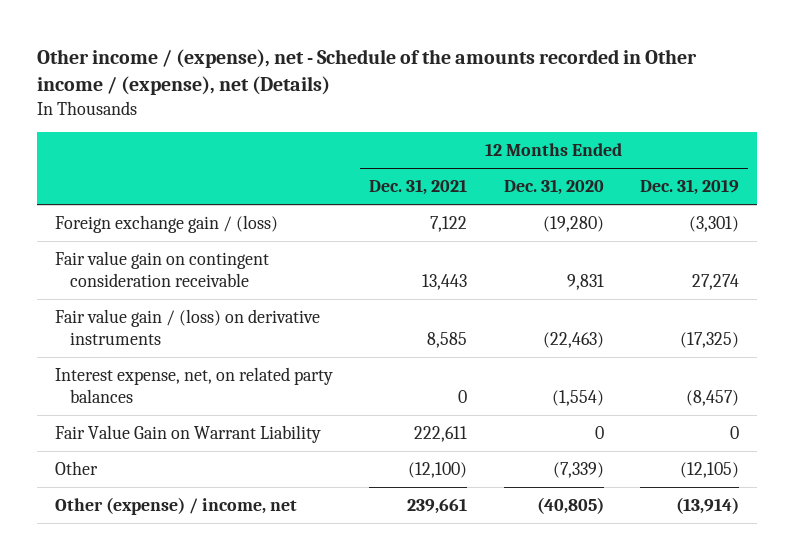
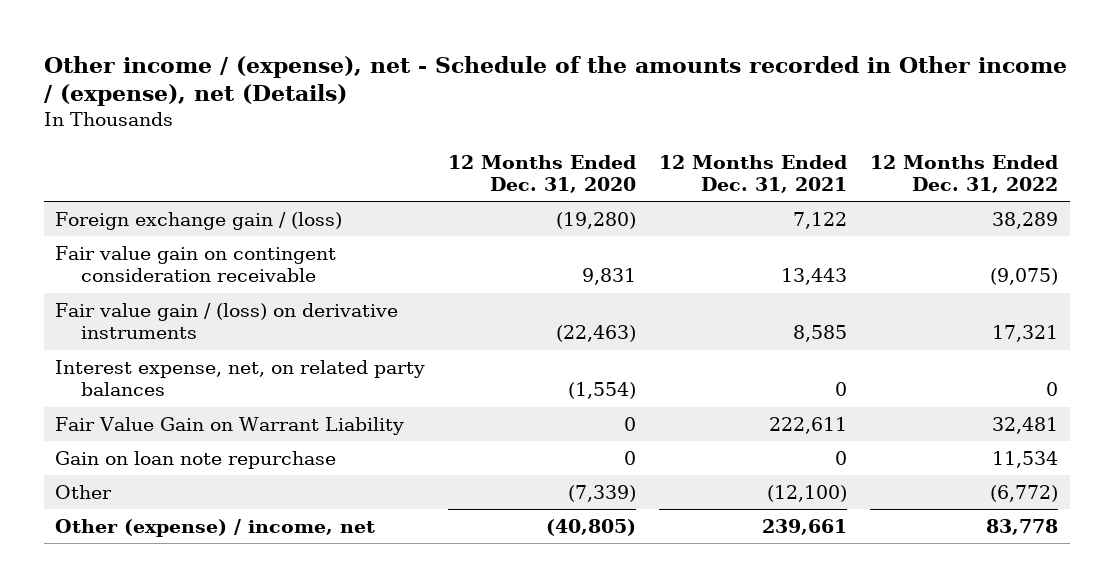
[640,179,740,196] Dec. 31, 2019 -> none
none -> [870,154,1059,194] 12 Months Ended Dec. 31, 2022
none -> [55,450,337,469] Gain on loan note repurchase

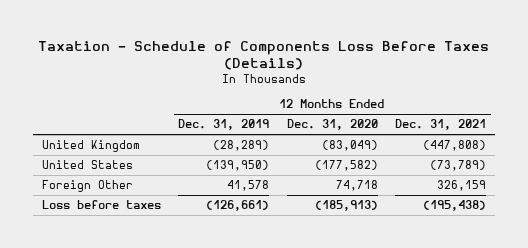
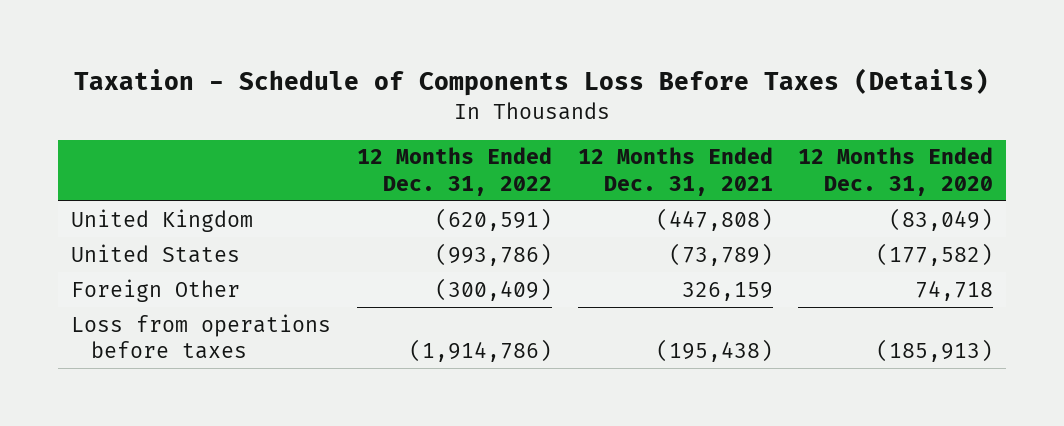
[178,119,270,131] Dec. 31, 2019 -> none
none -> [356,147,552,196] 12 Months Ended Dec. 31, 2022
[42,200,162,210] Loss before taxes -> [70,313,331,360] Loss from operations before taxes

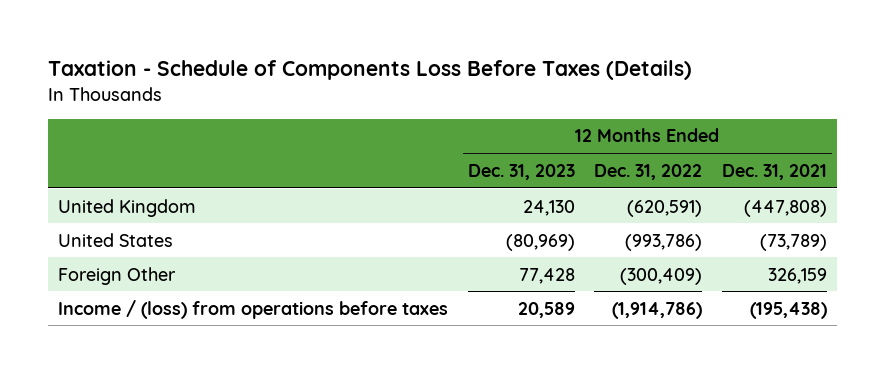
[798,147,994,196] 12 Months Ended Dec. 31, 2020 -> none
none -> [467,163,575,180] Dec. 31, 2023
[70,313,331,360] Loss from operations before taxes -> [57,299,448,319] Income / (loss) from operations before taxes

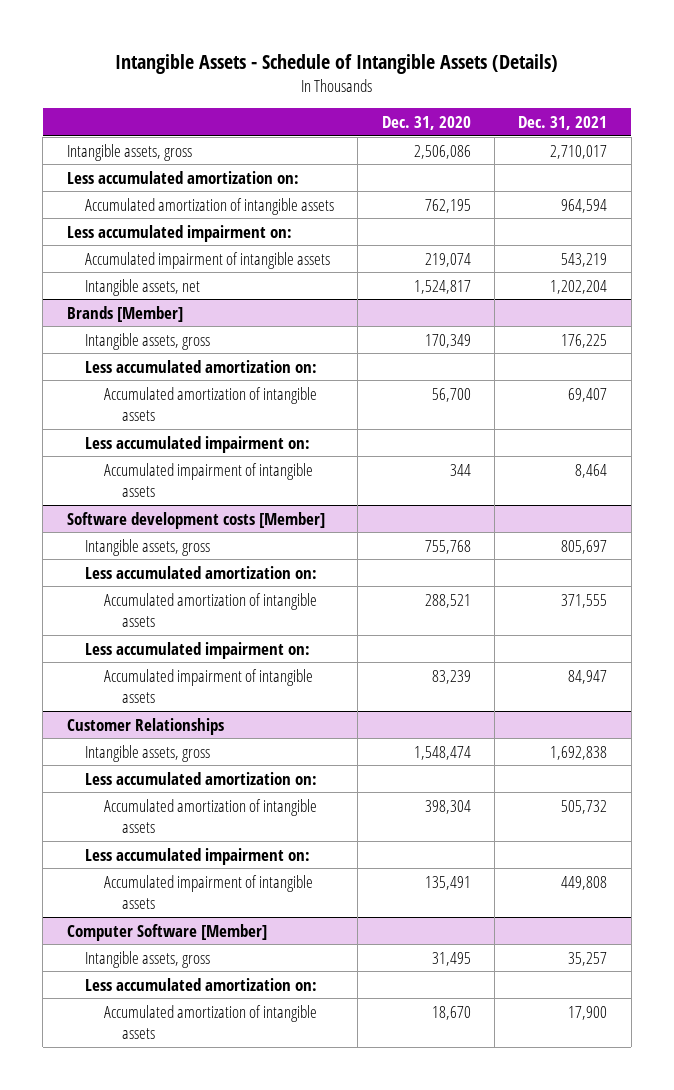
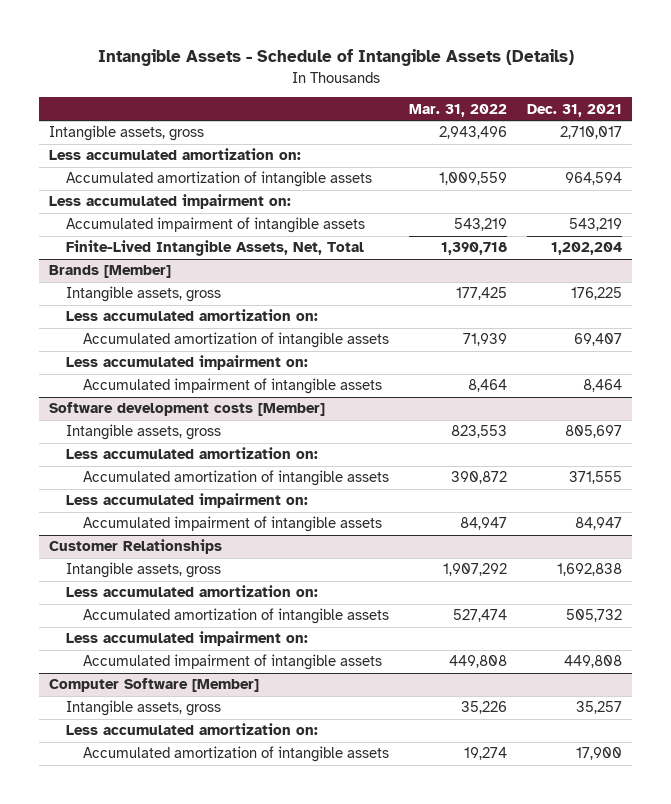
[381,116,471,131] Dec. 31, 2020 -> none
none -> [409,103,508,117] Mar. 31, 2022
[85,278,201,296] Intangible assets, net -> [66,240,365,257] Finite-Lived Intangible Assets, Net, Total

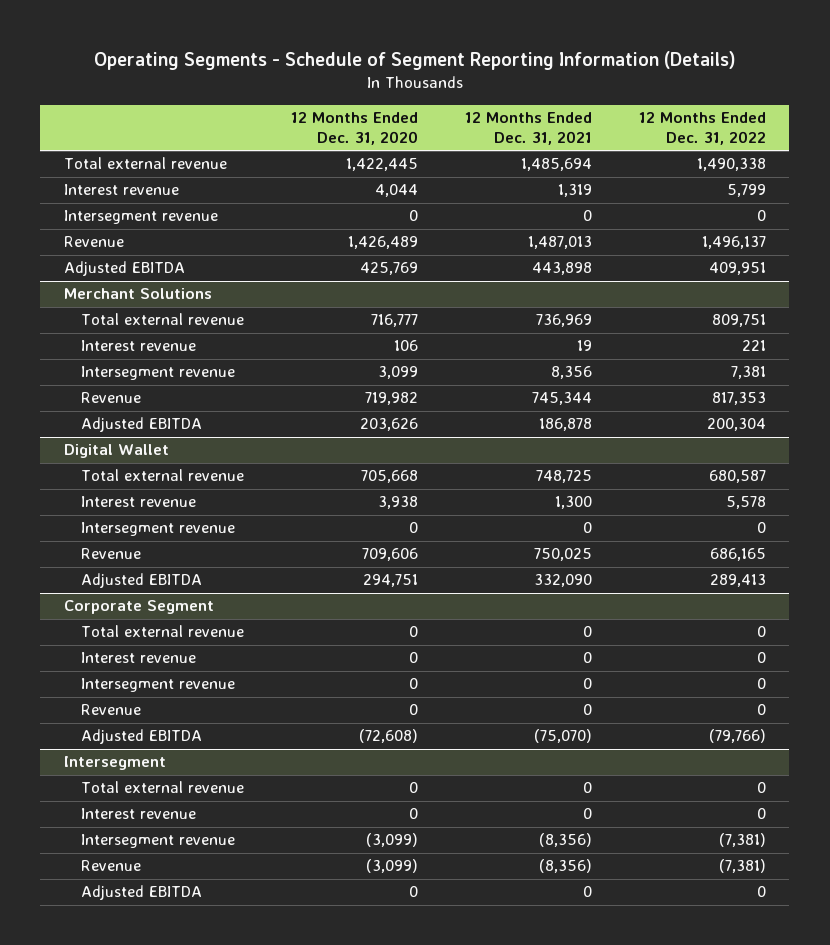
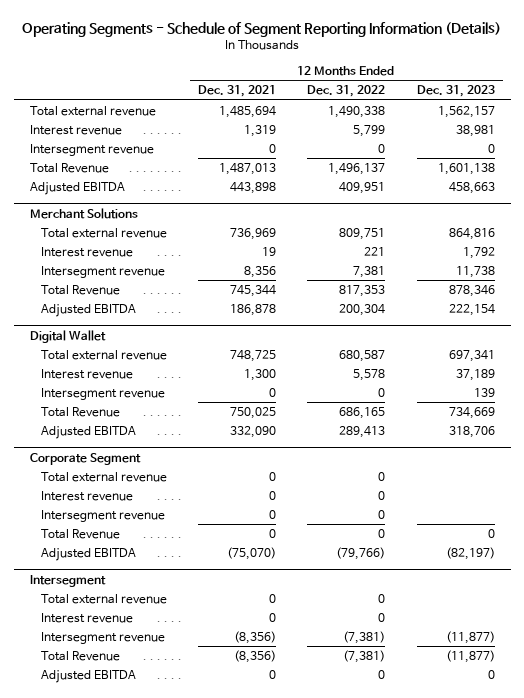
[290,112,418,146] 12 Months Ended Dec. 31, 2020 -> none
none -> [416,85,495,98] Dec. 31, 2023
[63,236,124,248] Revenue -> [29,162,109,173] Total Revenue
[80,392,141,404] Revenue -> [40,284,120,295] Total Revenue
[80,548,141,560] Revenue -> [40,406,120,417] Total Revenue
[80,704,141,716] Revenue -> [40,528,120,539] Total Revenue
[80,860,141,872] Revenue -> [40,650,120,661] Total Revenue

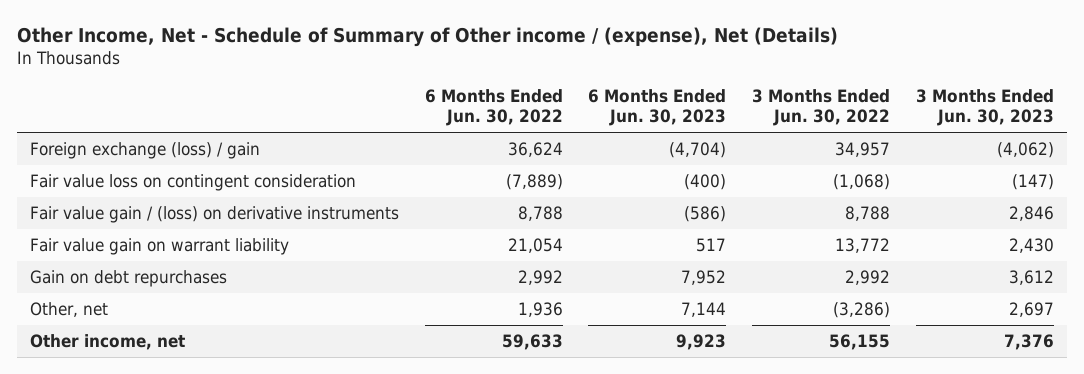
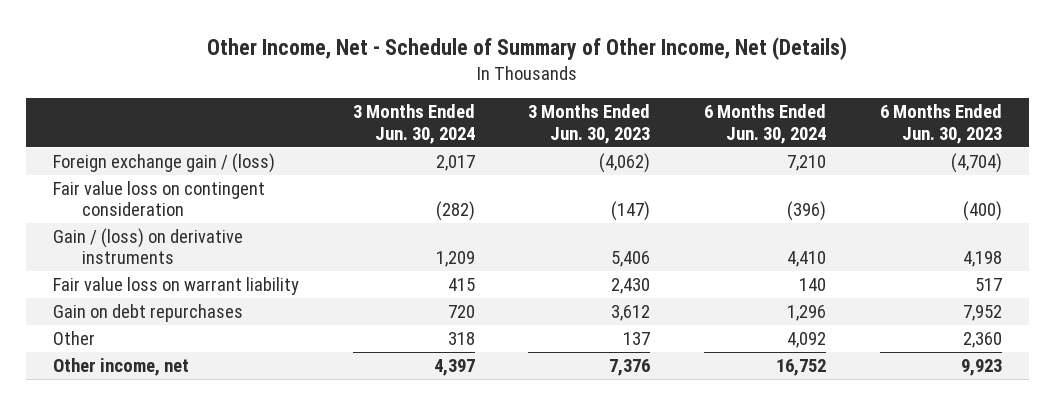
[16,27,838,48] Other Income, Net - Schedule of Summary of Other income / (expense), Net (Details) -> [207,37,848,61] Other Income, Net - Schedule of Summary of Other Income, Net (Details)
[424,89,563,127] 6 Months Ended Jun. 30, 2022 -> none
[752,89,891,127] 3 Months Ended Jun. 30, 2022 -> none
none -> [352,104,475,144] 3 Months Ended Jun. 30, 2024
none -> [704,104,827,144] 6 Months Ended Jun. 30, 2024
[29,141,260,159] Foreign exchange (loss) / gain -> [53,152,276,173] Foreign exchange gain / (loss)
[29,205,399,223] Fair value gain / (loss) on derivative instruments -> [53,227,244,265] Gain / (loss) on derivative instruments
[684,205,727,222] (586) -> [962,251,1002,268] 4,198
[1008,205,1054,221] 2,846 -> [611,251,651,268] 5,406
[29,237,289,255] Fair value gain on warrant liability -> [53,276,300,295] Fair value loss on warrant liability
[29,301,108,317] Other, net -> [53,330,96,345] Other
[681,301,727,317] 7,144 -> [962,331,1002,348] 2,360
[1008,301,1054,317] 2,697 -> [623,331,651,345] 137

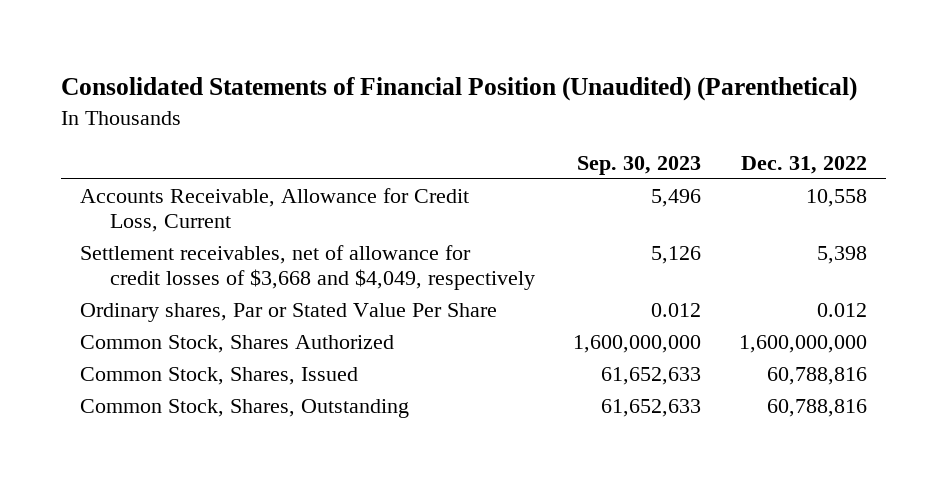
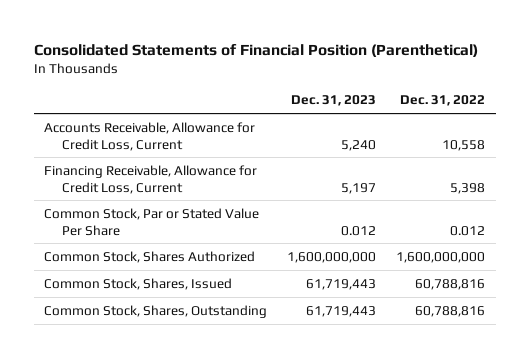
[61,77,858,102] Consolidated Statements of Financial Position (Unaudited) (Parenthetical) -> [33,43,478,57] Consolidated Statements of Financial Position (Parenthetical)
[576,155,701,175] Sep. 30, 2023 -> none
none -> [291,95,377,107] Dec. 31, 2023
[80,244,535,291] Settlement receivables, net of allowance for credit losses of $3,668 and $4,049, respectively -> [43,164,257,194] Financing Receivable, Allowance for Credit Loss, Current
[80,302,498,322] Ordinary shares, Par or Stated Value Per Share -> [43,207,259,236] Common Stock, Par or Stated Value Per Share

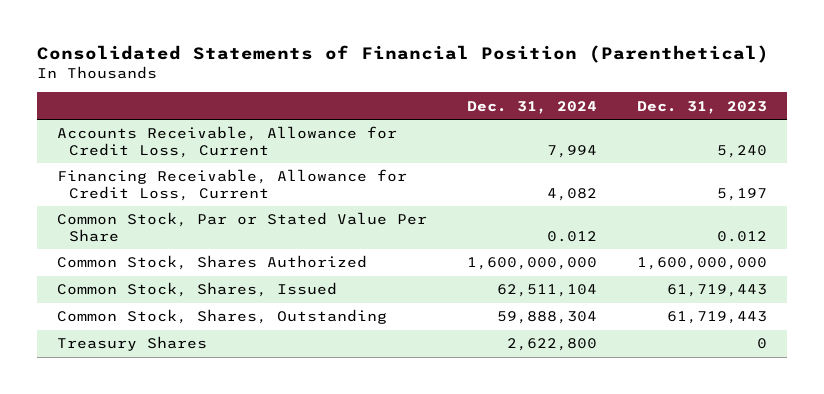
[400,95,486,107] Dec. 31, 2022 -> none
none -> [467,100,598,114] Dec. 31, 2024
none -> [57,336,208,352] Treasury Shares

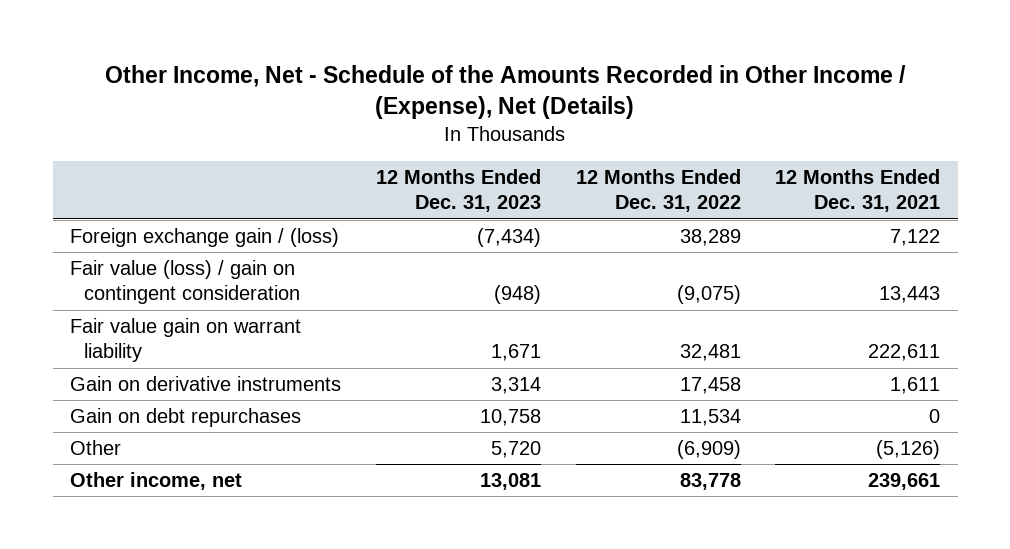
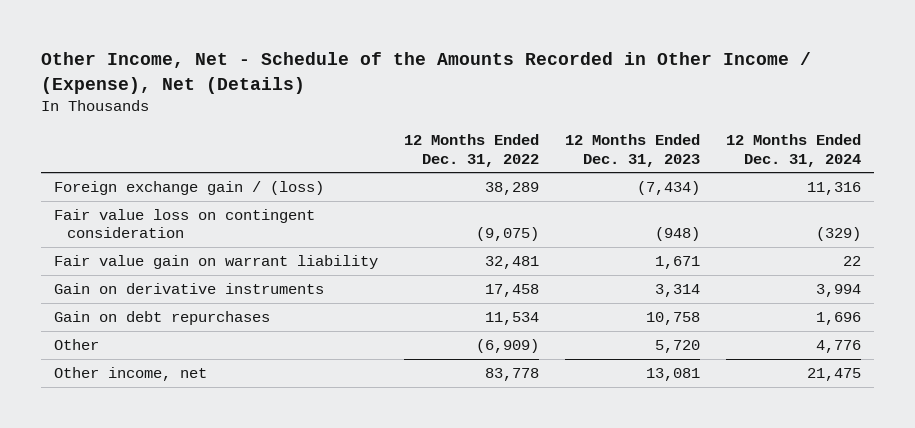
[775,169,941,213] 12 Months Ended Dec. 31, 2021 -> none
none -> [725,134,861,167] 12 Months Ended Dec. 31, 2024
[69,260,301,305] Fair value (loss) / gain on contingent consideration -> [54,209,316,239] Fair value loss on contingent consideration

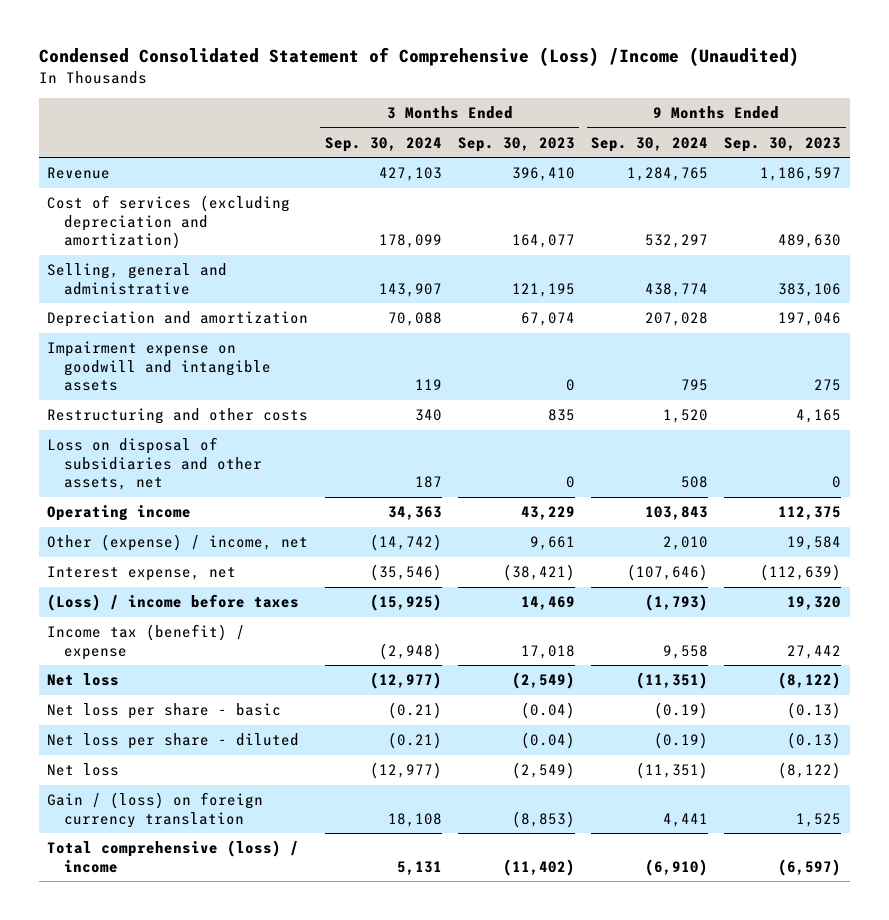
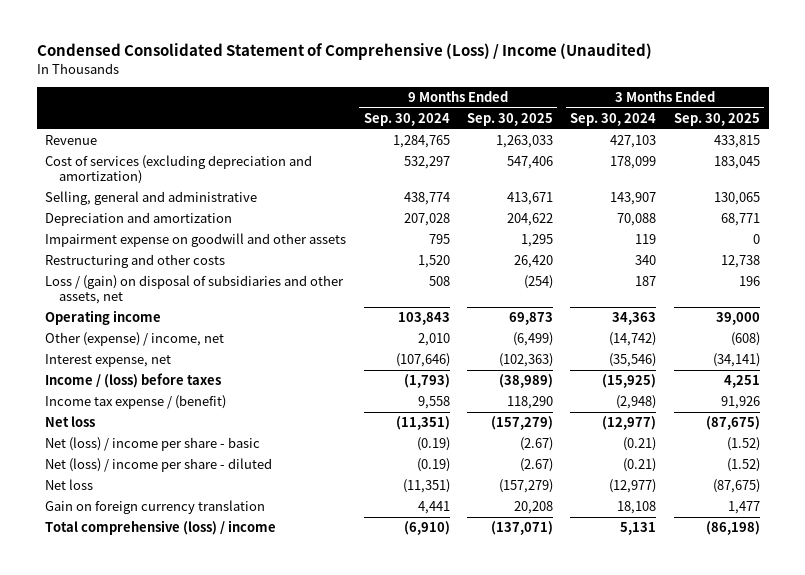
[39,47,800,67] Condensed Consolidated Statement of Comprehensive (Loss) /Income (Unaudited) -> [36,43,652,61] Condensed Consolidated Statement of Comprehensive (Loss) / Income (Unaudited)
[457,136,575,152] Sep. 30, 2023 -> none
[724,136,842,152] Sep. 30, 2023 -> none
none -> [467,113,554,127] Sep. 30, 2025
none -> [673,113,760,127] Sep. 30, 2025
[47,341,272,392] Impairment expense on goodwill and intangible assets -> [45,233,347,248] Impairment expense on goodwill and other assets
[47,437,263,491] Loss on disposal of subsidiaries and other assets, net -> [45,275,345,305] Loss / (gain) on disposal of subsidiaries and other assets, net
[47,594,300,612] (Loss) / income before taxes -> [45,373,222,389] Income / (loss) before taxes
[47,624,246,660] Income tax (benefit) / expense -> [45,395,227,410] Income tax expense / (benefit)
[47,703,282,720] Net loss per share - basic -> [45,437,261,452] Net (loss) / income per share - basic
[47,733,300,750] Net loss per share - diluted -> [45,458,273,473] Net (loss) / income per share - diluted
[47,792,264,828] Gain / (loss) on foreign currency translation -> [45,500,266,515] Gain on foreign currency translation

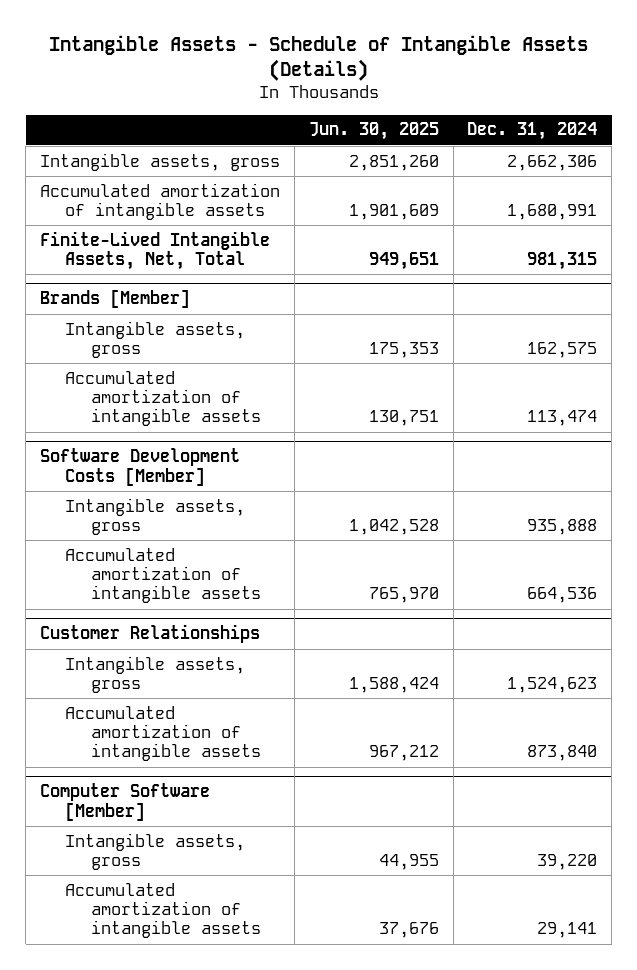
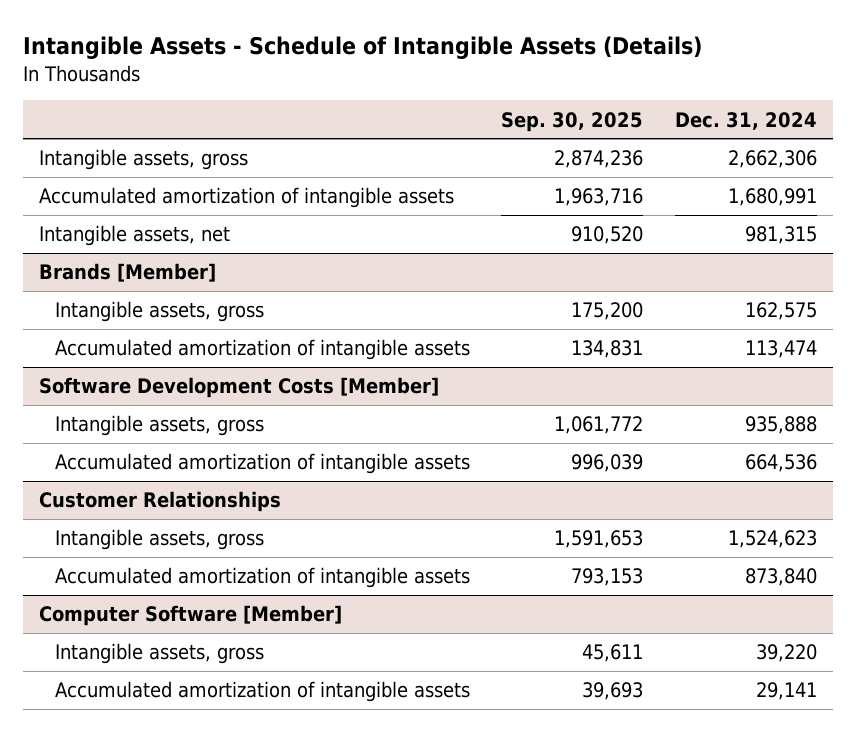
[308,122,439,141] Jun. 30, 2025 -> none
none -> [501,111,644,132] Sep. 30, 2025
[39,230,270,271] Finite-Lived Intangible Assets, Net, Total -> [38,225,230,247] Intangible assets, net

